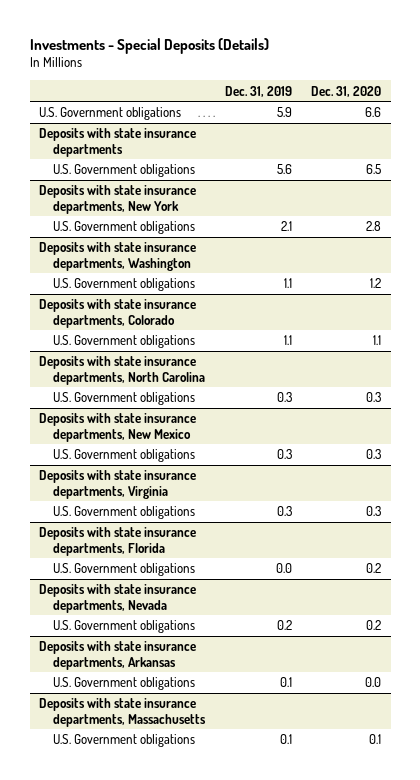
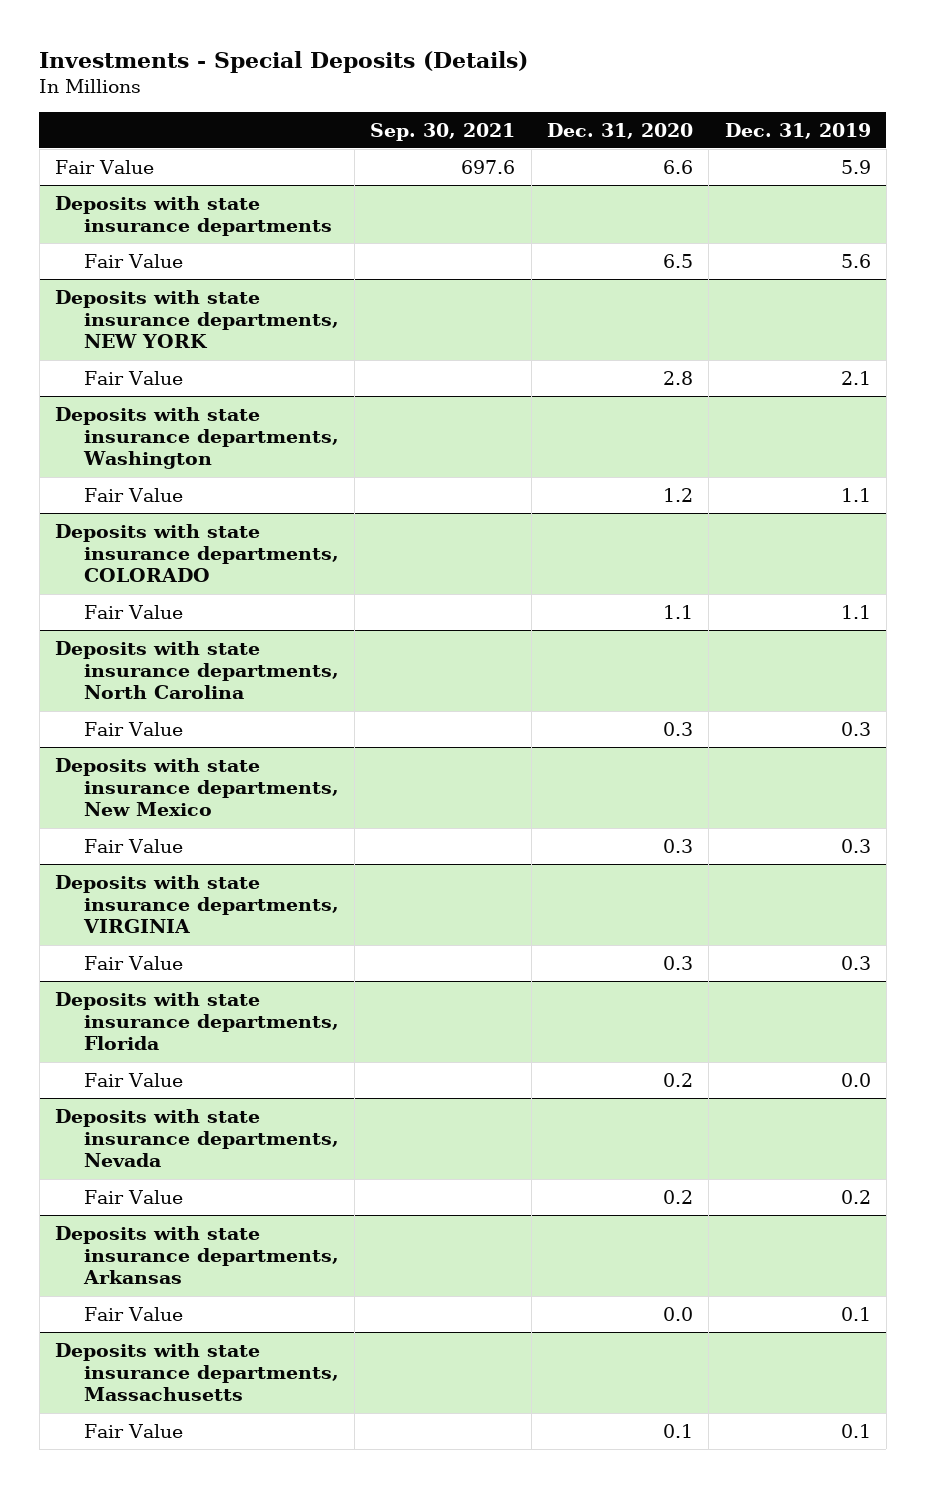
none -> [370,122,516,141] Sep. 30, 2021
[39,107,182,121] U.S. Government obligations -> [54,159,154,174] Fair Value
[53,164,196,178] U.S. Government obligations -> [83,253,183,268] Fair Value
[39,185,197,214] Deposits with state insurance departments, New York -> [54,289,339,349] Deposits with state insurance departments, NEW YORK
[53,221,196,235] U.S. Government obligations -> [83,370,183,385] Fair Value
[53,278,196,292] U.S. Government obligations -> [83,487,183,502] Fair Value
[39,299,197,328] Deposits with state insurance departments, Colorado -> [54,523,339,583] Deposits with state insurance departments, COLORADO
[53,335,196,349] U.S. Government obligations -> [83,604,183,619] Fair Value
[53,392,196,406] U.S. Government obligations -> [83,721,183,736] Fair Value
[53,449,196,463] U.S. Government obligations -> [83,838,183,853] Fair Value
[39,470,197,499] Deposits with state insurance departments, Virginia -> [54,874,339,934] Deposits with state insurance departments, VIRGINIA
[53,506,196,520] U.S. Government obligations -> [83,955,183,970] Fair Value
[53,563,196,577] U.S. Government obligations -> [83,1072,183,1087] Fair Value
[53,620,196,634] U.S. Government obligations -> [83,1189,183,1204] Fair Value
[53,677,196,691] U.S. Government obligations -> [83,1306,183,1321] Fair Value
[53,734,196,748] U.S. Government obligations -> [83,1423,183,1438] Fair Value

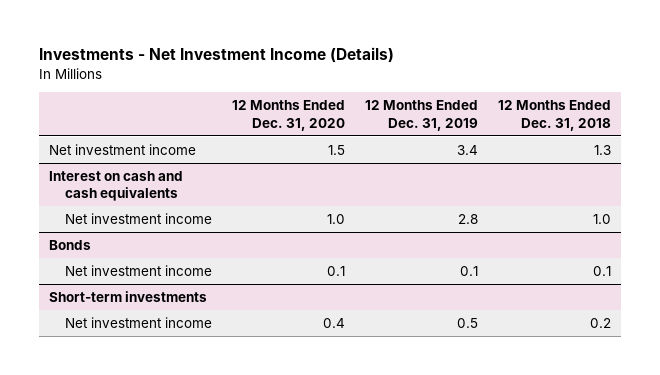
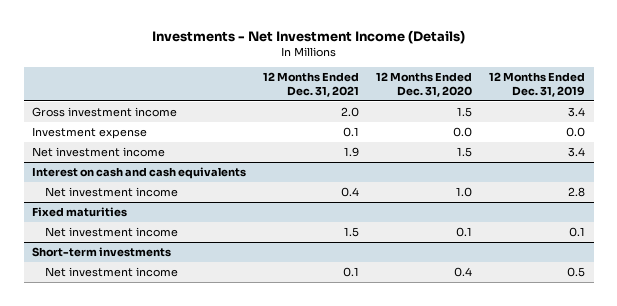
[498,100,612,131] 12 Months Ended Dec. 31, 2018 -> none
none -> [263,72,360,97] 12 Months Ended Dec. 31, 2021
none -> [32,107,178,118] Gross investment income
none -> [32,127,148,140] Investment expense
[49,239,92,250] Bonds -> [32,207,128,218] Fixed maturities

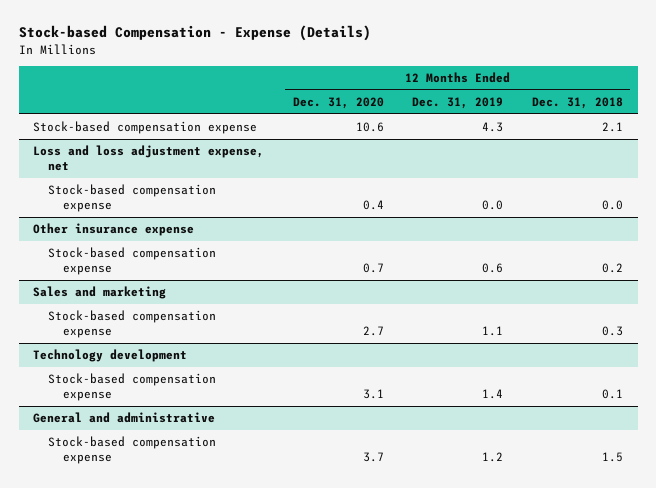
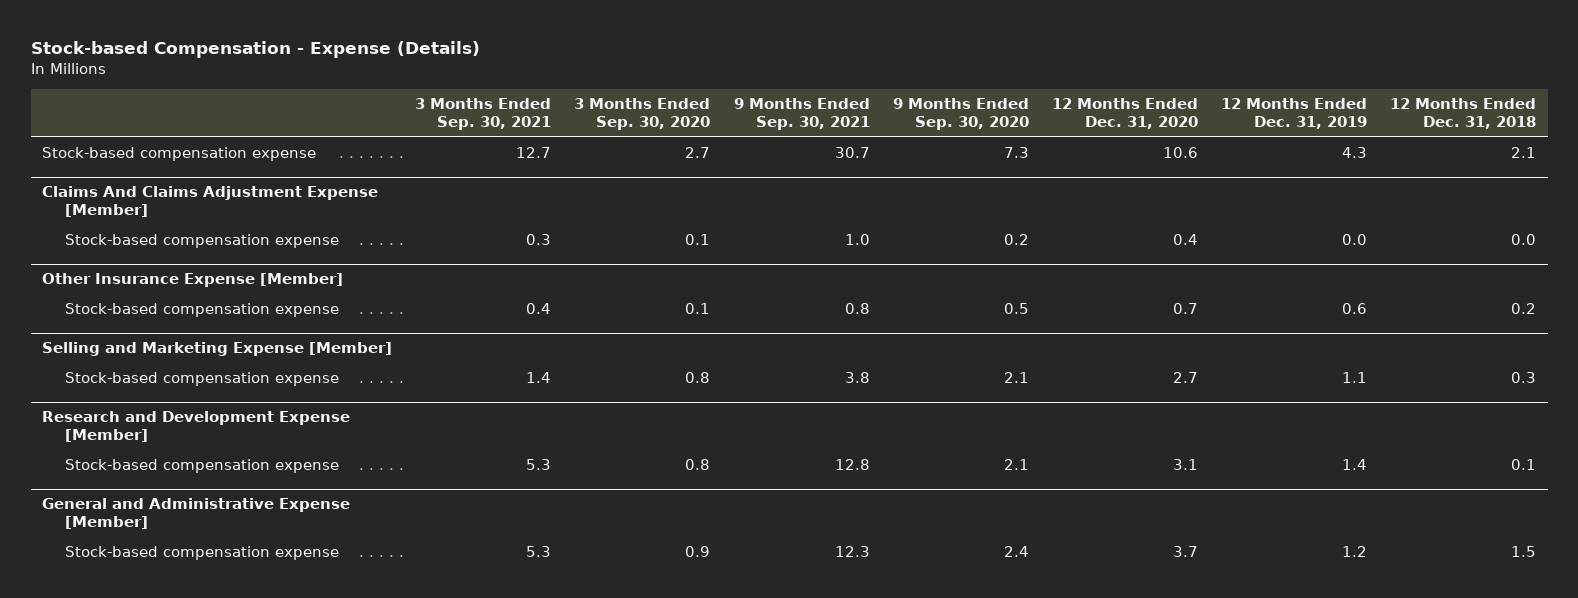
none -> [415,98,552,131] 3 Months Ended Sep. 30, 2021
none -> [574,98,711,131] 3 Months Ended Sep. 30, 2020
none -> [733,98,870,131] 9 Months Ended Sep. 30, 2021
none -> [892,98,1029,131] 9 Months Ended Sep. 30, 2020
[32,145,264,172] Loss and loss adjustment expense, net -> none
none -> [42,186,379,218] Claims And Claims Adjustment Expense [Member]
[32,223,194,237] Other insurance expense -> [42,273,344,288] Other Insurance Expense [Member]
[32,286,166,300] Sales and marketing -> [42,342,393,357] Selling and Marketing Expense [Member]
[32,349,187,363] Technology development -> [42,411,351,443] Research and Development Expense [Member]
[32,412,215,424] General and administrative -> [42,498,351,530] General and Administrative Expense [Member]

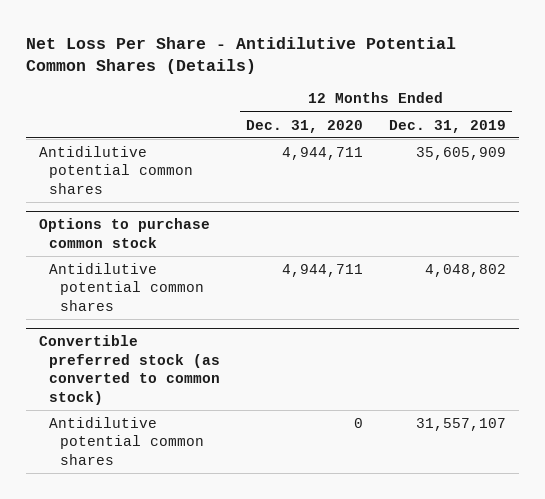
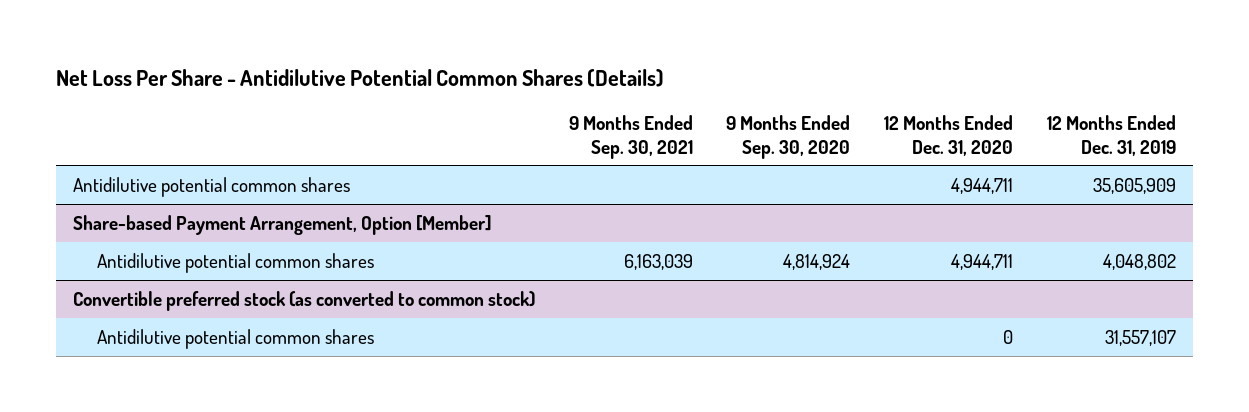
none -> [568,115,693,159] 9 Months Ended Sep. 30, 2021
none -> [726,115,851,159] 9 Months Ended Sep. 30, 2020
[39,218,211,248] Options to purchase common stock -> [73,214,493,235] Share-based Payment Arrangement, Option [Member]

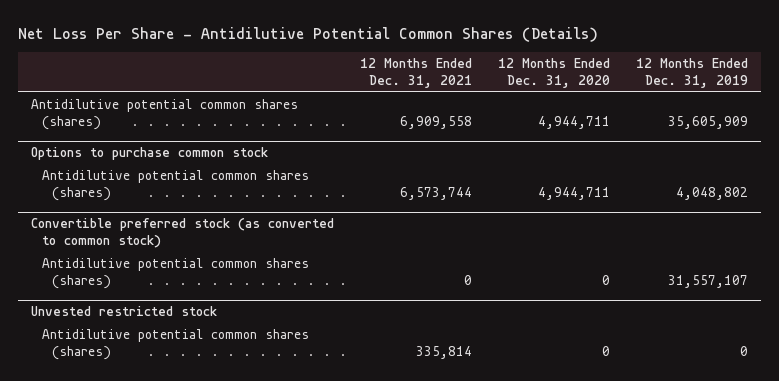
[568,115,693,159] 9 Months Ended Sep. 30, 2021 -> none
[726,115,851,159] 9 Months Ended Sep. 30, 2020 -> none
none -> [360,58,473,88] 12 Months Ended Dec. 31, 2021
[73,176,351,197] Antidilutive potential common shares -> [31,99,299,130] Antidilutive potential common shares (shares)
[73,214,493,235] Share-based Payment Arrangement, Option [Member] -> [31,147,269,161] Options to purchase common stock
[96,252,374,273] Antidilutive potential common shares -> [41,170,309,201] Antidilutive potential common shares (shares)
[96,328,374,349] Antidilutive potential common shares -> [41,258,309,289] Antidilutive potential common shares (shares)
none -> [31,306,218,317] Unvested restricted stock
none -> [41,329,309,360] Antidilutive potential common shares (shares)

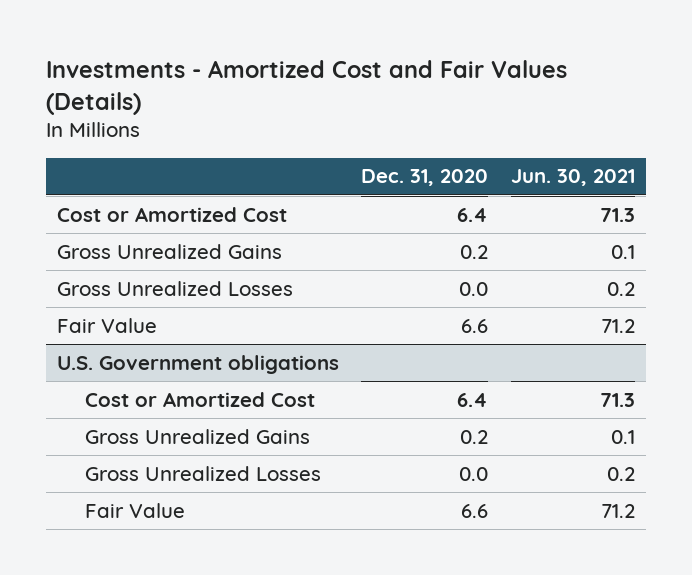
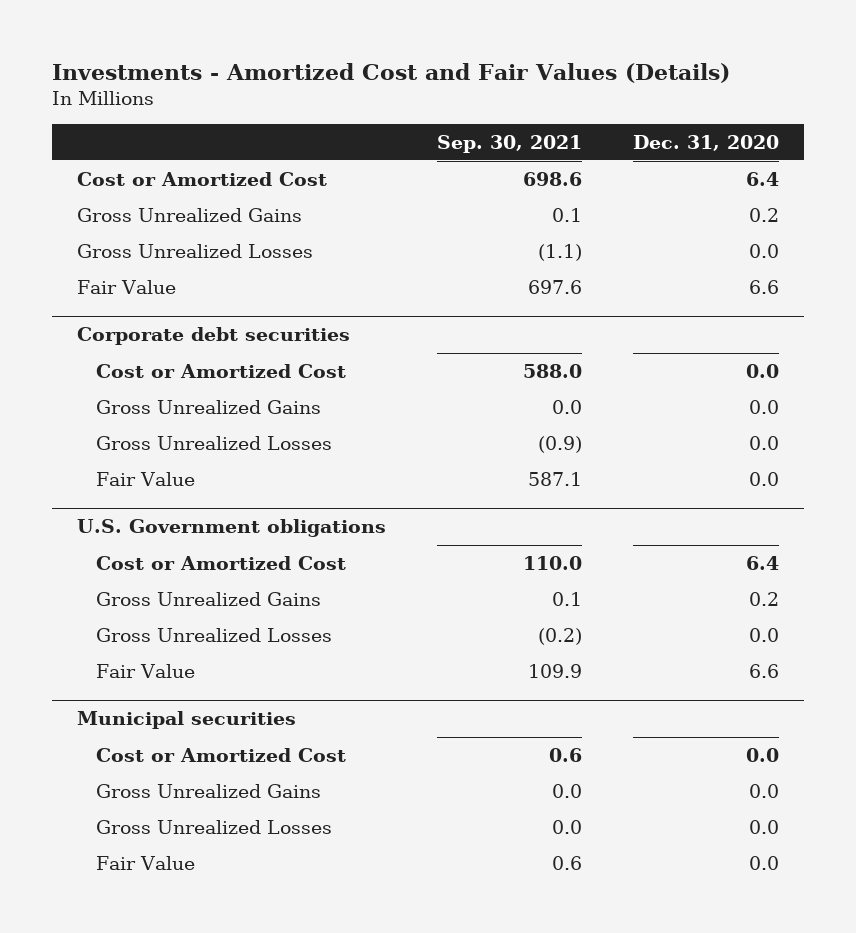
[510,169,635,187] Jun. 30, 2021 -> none
none -> [436,134,582,153] Sep. 30, 2021
none -> [77,327,351,346] Corporate debt securities
none -> [95,363,346,378] Cost or Amortized Cost
none -> [95,399,321,414] Gross Unrealized Gains
none -> [95,435,332,450] Gross Unrealized Losses
none -> [95,471,195,486] Fair Value
none -> [77,711,297,730] Municipal securities
none -> [95,747,346,762] Cost or Amortized Cost
none -> [95,783,321,798] Gross Unrealized Gains
none -> [95,819,332,834] Gross Unrealized Losses
none -> [95,855,195,870] Fair Value

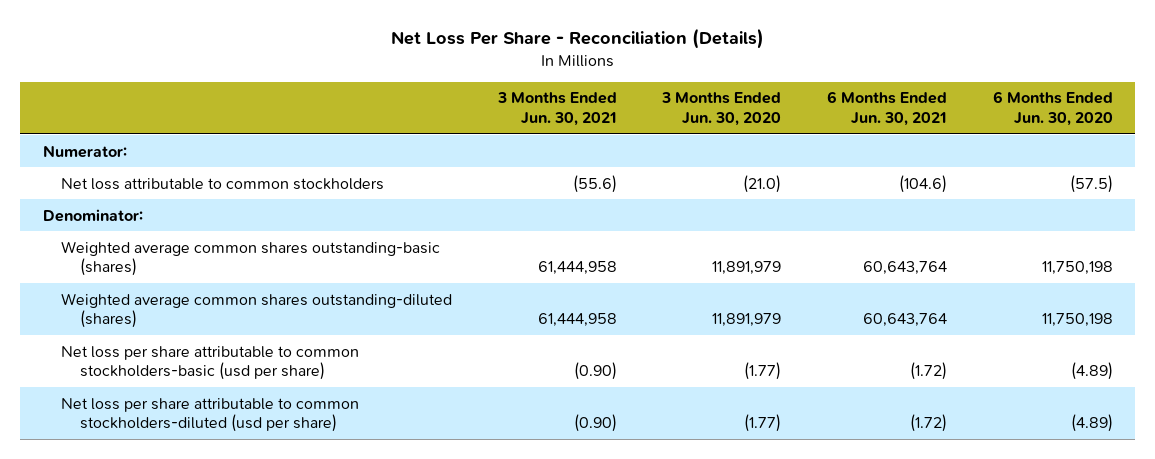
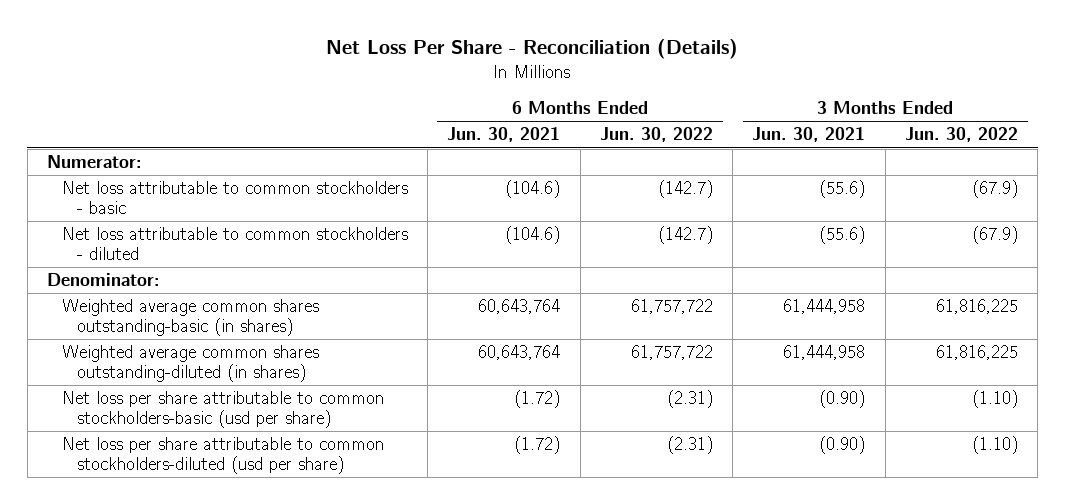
[661,92,782,127] 3 Months Ended Jun. 30, 2020 -> none
[992,91,1113,127] 6 Months Ended Jun. 30, 2020 -> none
none -> [599,127,713,143] Jun. 30, 2022
none -> [904,127,1018,143] Jun. 30, 2022
[61,177,385,190] Net loss attributable to common stockholders -> [61,181,408,215] Net loss attributable to common stockholders - basic
none -> [61,227,408,261] Net loss attributable to common stockholders - diluted
[61,240,441,277] Weighted average common shares outstanding-basic (shares) -> [61,299,319,337] Weighted average common shares outstanding-basic (in shares)
[61,292,453,329] Weighted average common shares outstanding-diluted (shares) -> [61,345,319,383] Weighted average common shares outstanding-diluted (in shares)

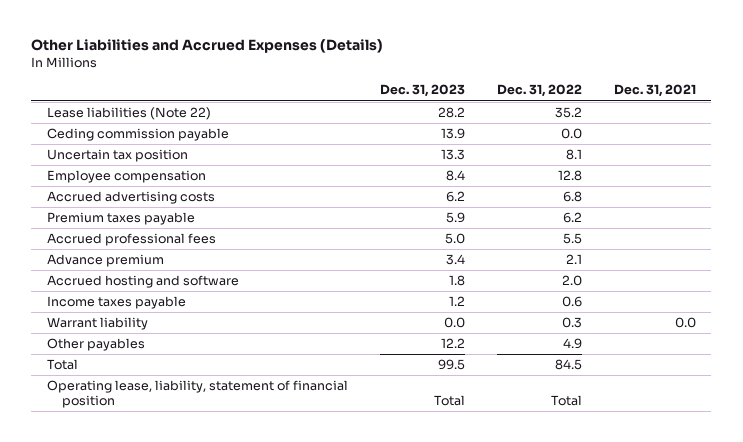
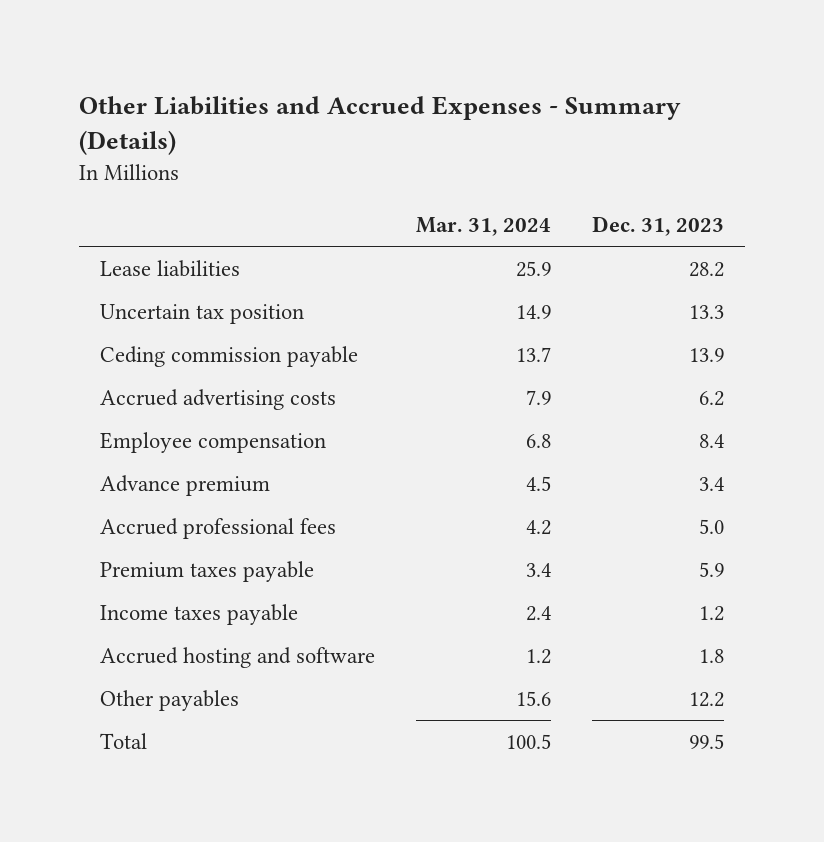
[31,39,384,54] Other Liabilities and Accrued Expenses (Details) -> [79,96,682,156] Other Liabilities and Accrued Expenses - Summary (Details)
[496,84,582,98] Dec. 31, 2022 -> none
[613,84,696,98] Dec. 31, 2021 -> none
none -> [416,216,552,236] Mar. 31, 2024
[47,107,212,121] Lease liabilities (Note 22) -> [99,260,240,278] Lease liabilities
[47,128,230,142] Ceding commission payable -> [99,346,358,368] Ceding commission payable
[47,170,207,184] Employee compensation -> [99,432,326,454] Employee compensation
[47,233,217,247] Accrued professional fees -> [99,518,336,540] Accrued professional fees
[47,212,196,226] Premium taxes payable -> [99,561,314,583] Premium taxes payable
[47,317,149,331] Warrant liability -> none
[47,275,240,289] Accrued hosting and software -> [99,647,375,669] Accrued hosting and software
[47,380,349,409] Operating lease, liability, statement of financial position -> none

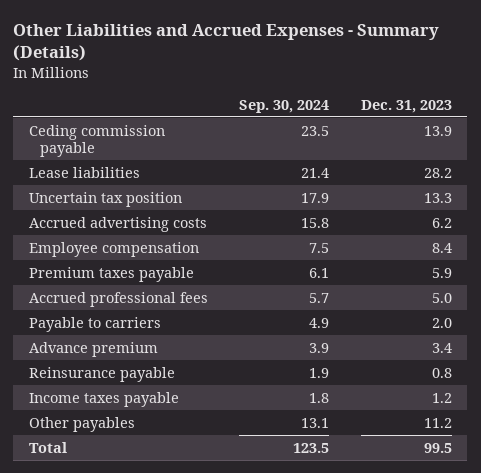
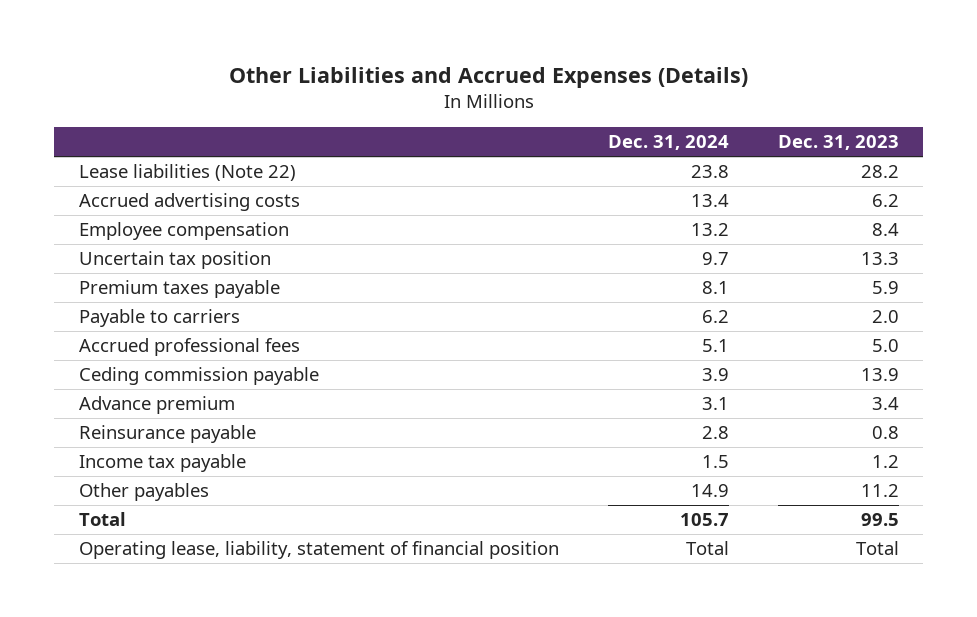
[13,23,440,62] Other Liabilities and Accrued Expenses - Summary (Details) -> [228,66,748,88] Other Liabilities and Accrued Expenses (Details)
[239,99,330,113] Sep. 30, 2024 -> none
none -> [607,135,729,151] Dec. 31, 2024
[28,166,140,178] Lease liabilities -> [78,164,296,182] Lease liabilities (Note 22)
[28,191,182,207] Uncertain tax position -> [78,251,271,270] Uncertain tax position
[28,291,208,307] Accrued professional fees -> [78,338,300,357] Accrued professional fees
[28,124,165,158] Ceding commission payable -> [78,367,319,386] Ceding commission payable
[28,391,179,407] Income taxes payable -> [78,454,246,473] Income tax payable
none -> [78,541,559,560] Operating lease, liability, statement of financial position

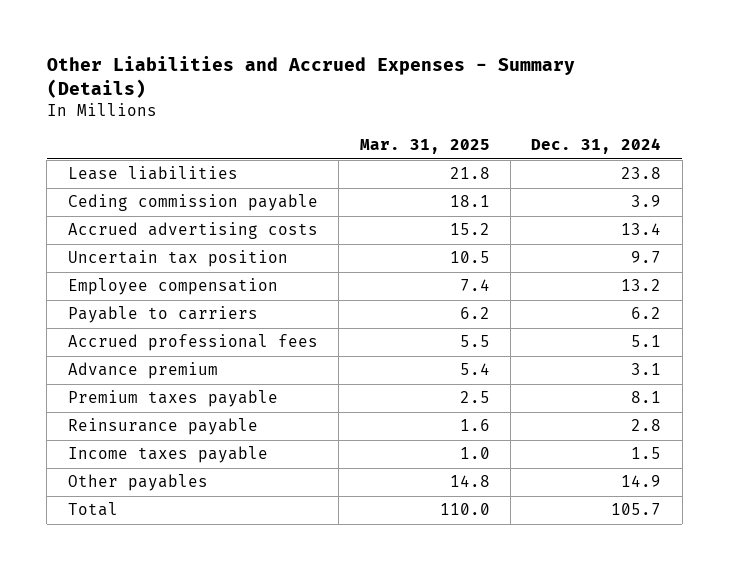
[228,66,748,88] Other Liabilities and Accrued Expenses (Details) -> [46,55,575,98] Other Liabilities and Accrued Expenses - Summary (Details)
[777,135,899,151] Dec. 31, 2023 -> none
none -> [359,139,490,155] Mar. 31, 2025
[78,164,296,182] Lease liabilities (Note 22) -> [67,166,238,181] Lease liabilities
[78,367,319,386] Ceding commission payable -> [67,194,318,212] Ceding commission payable
[78,222,289,241] Employee compensation -> [67,278,278,296] Employee compensation
[78,280,280,299] Premium taxes payable -> [67,390,278,408] Premium taxes payable
[78,454,246,473] Income tax payable -> [67,446,268,464] Income taxes payable
[78,541,559,560] Operating lease, liability, statement of financial position -> none

